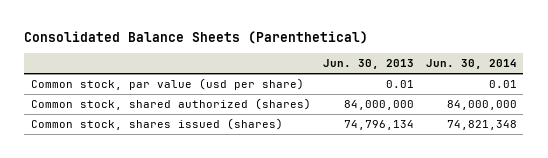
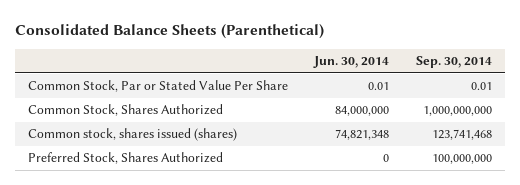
[322,59,414,70] Jun. 30, 2013 -> none
none -> [415,56,492,69] Sep. 30, 2014
[30,78,304,91] Common stock, par value (usd per share) -> [27,80,288,93] Common Stock, Par or Stated Value Per Share
[30,98,311,111] Common stock, shared authorized (shares) -> [27,104,223,117] Common Stock, Shares Authorized
none -> [27,152,223,165] Preferred Stock, Shares Authorized

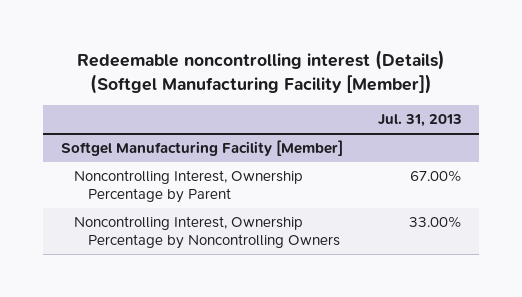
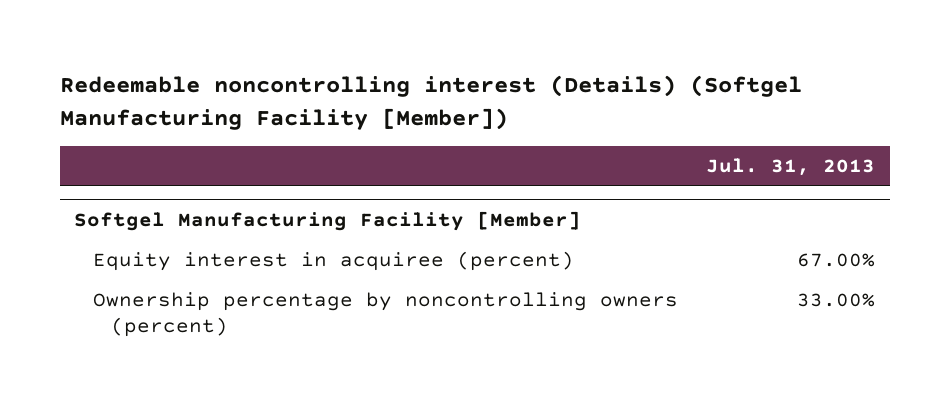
[74,170,304,204] Noncontrolling Interest, Ownership Percentage by Parent -> [92,251,574,272] Equity interest in acquiree (percent)
[74,216,340,250] Noncontrolling Interest, Ownership Percentage by Noncontrolling Owners -> [92,292,678,338] Ownership percentage by noncontrolling owners (percent)

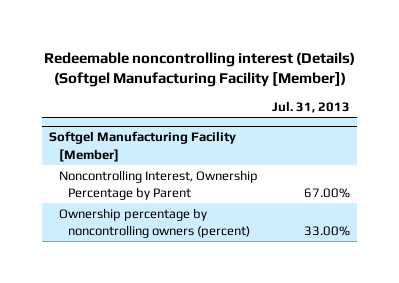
[92,251,574,272] Equity interest in acquiree (percent) -> [58,169,258,200] Noncontrolling Interest, Ownership Percentage by Parent

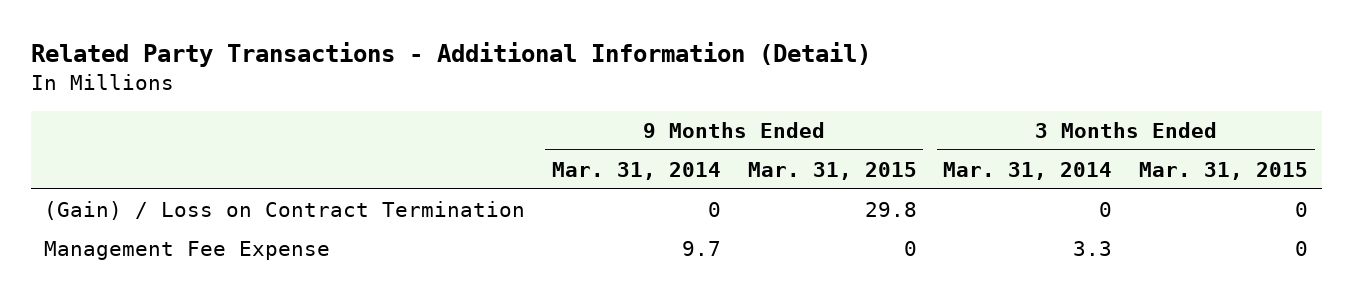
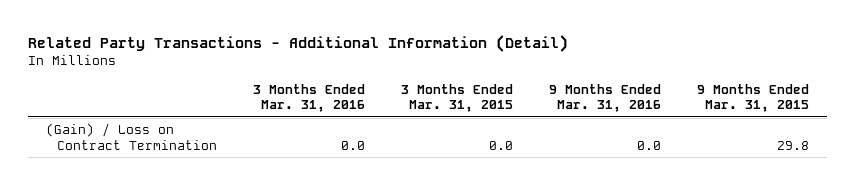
[551,161,721,180] Mar. 31, 2014 -> none
[943,161,1113,180] Mar. 31, 2014 -> none
none -> [252,83,365,113] 3 Months Ended Mar. 31, 2016
none -> [548,83,661,113] 9 Months Ended Mar. 31, 2016
[44,240,331,260] Management Fee Expense -> none
[1295,201,1309,217] 0 -> [488,140,513,150] 0.0

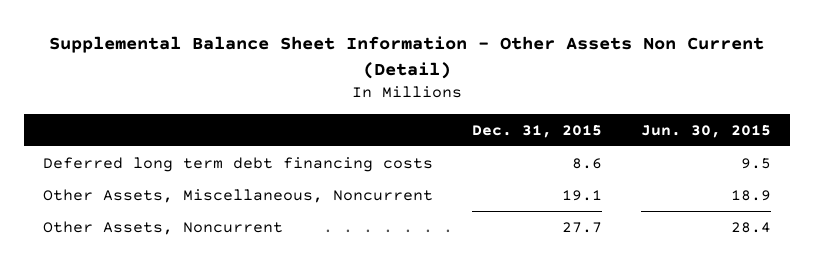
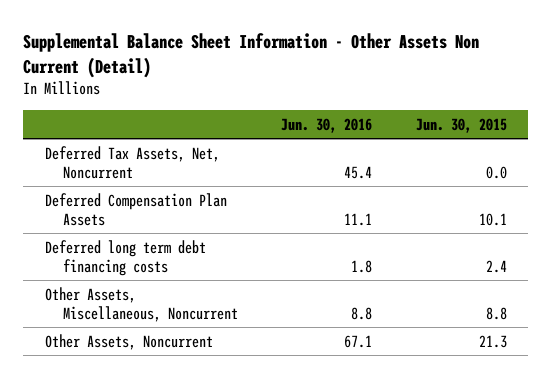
[471,124,602,138] Dec. 31, 2015 -> none
none -> [281,117,373,133] Jun. 30, 2016
none -> [44,145,220,179] Deferred Tax Assets, Net, Noncurrent
none -> [44,192,227,226] Deferred Compensation Plan Assets
[740,157,771,169] 9.5 -> [485,259,507,273] 2.4
[730,189,771,201] 18.9 -> [485,306,507,320] 8.8
[730,221,771,233] 28.4 -> [478,334,507,348] 21.3

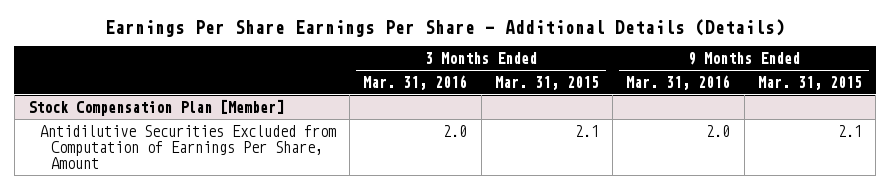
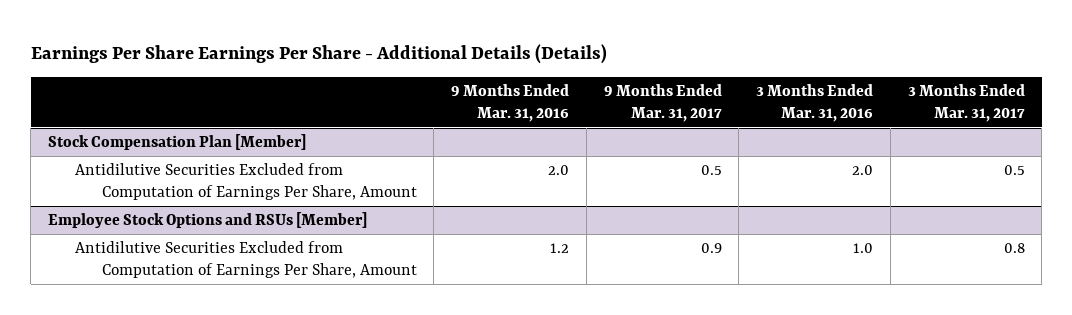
[494,75,599,90] Mar. 31, 2015 -> none
[757,75,862,90] Mar. 31, 2015 -> none
none -> [603,84,722,123] 9 Months Ended Mar. 31, 2017
none -> [907,84,1025,123] 3 Months Ended Mar. 31, 2017
none -> [47,212,367,229] Employee Stock Options and RSUs [Member]
none -> [74,241,417,279] Antidilutive Securities Excluded from Computation of Earnings Per Share, Amount

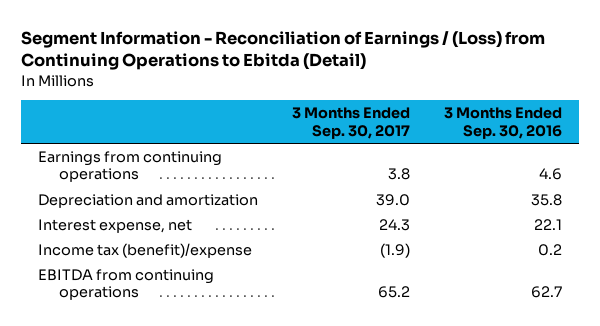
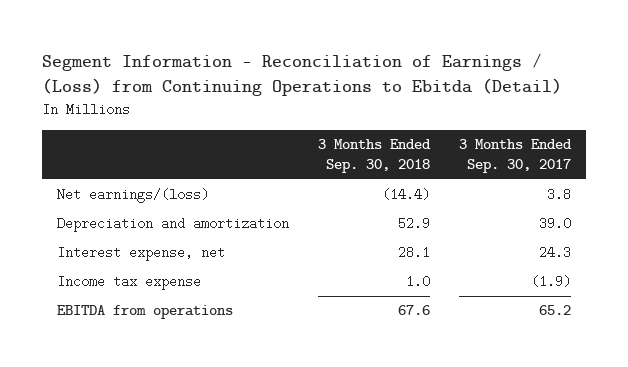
[443,107,562,139] 3 Months Ended Sep. 30, 2016 -> none
none -> [317,139,431,174] 3 Months Ended Sep. 30, 2018
[38,151,223,183] Earnings from continuing operations -> [56,188,209,204] Net earnings/(loss)
[38,243,253,259] Income tax (benefit)/expense -> [56,275,201,291] Income tax expense
[38,269,215,301] EBITDA from continuing operations -> [56,305,233,320] EBITDA from operations

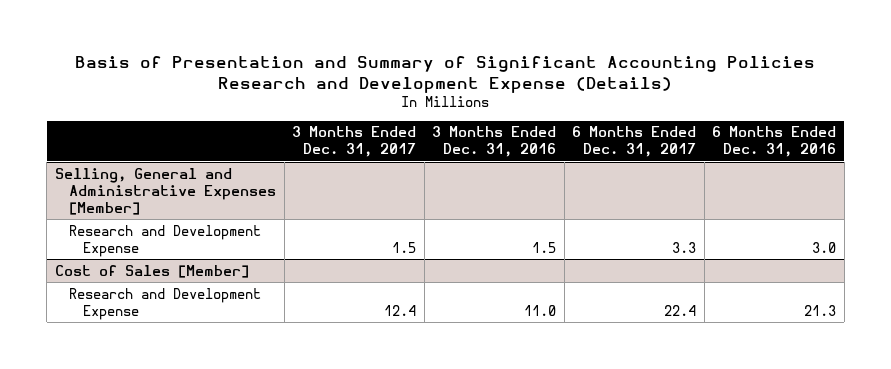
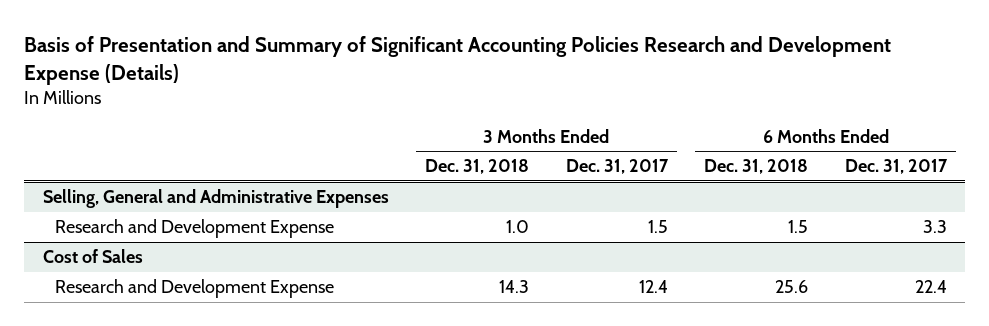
[432,126,557,158] 3 Months Ended Dec. 31, 2016 -> none
[712,126,837,158] 6 Months Ended Dec. 31, 2016 -> none
none -> [425,159,530,175] Dec. 31, 2018
none -> [704,159,809,175] Dec. 31, 2018
[54,167,277,216] Selling, General and Administrative Expenses [Member] -> [42,189,389,209] Selling, General and Administrative Expenses
[54,264,249,278] Cost of Sales [Member] -> [42,249,143,264] Cost of Sales

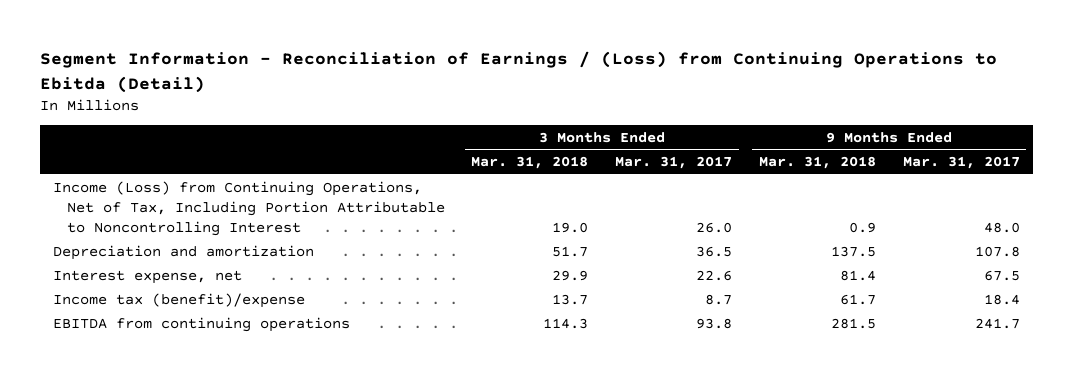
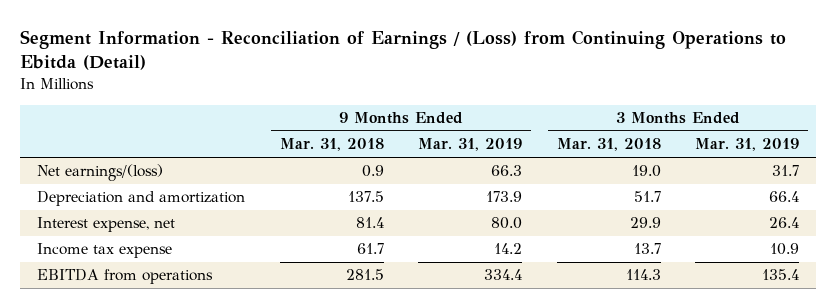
[615,156,733,170] Mar. 31, 2017 -> none
[902,156,1020,170] Mar. 31, 2017 -> none
none -> [418,138,523,152] Mar. 31, 2019
none -> [695,138,800,152] Mar. 31, 2019
[53,180,445,236] Income (Loss) from Continuing Operations, Net of Tax, Including Portion Attributable to Noncontrolling Interest -> [37,164,164,182] Net earnings/(loss)
[53,292,306,308] Income tax (benefit)/expense -> [37,243,173,259] Income tax expense
[53,316,351,332] EBITDA from continuing operations -> [37,269,214,285] EBITDA from operations

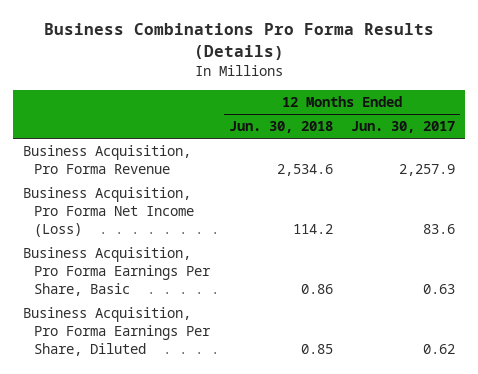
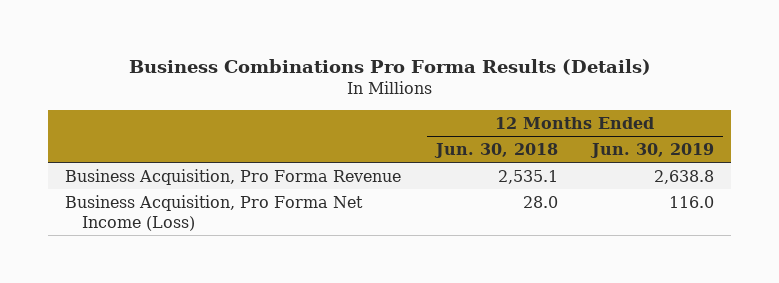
[351,121,456,134] Jun. 30, 2017 -> none
none -> [590,143,715,159] Jun. 30, 2019
[22,247,211,297] Business Acquisition, Pro Forma Earnings Per Share, Basic -> none
[22,307,211,357] Business Acquisition, Pro Forma Earnings Per Share, Diluted -> none
[276,164,333,177] 2,534.6 -> [497,169,558,184] 2,535.1
[292,224,333,235] 114.2 -> [522,195,558,208] 28.0

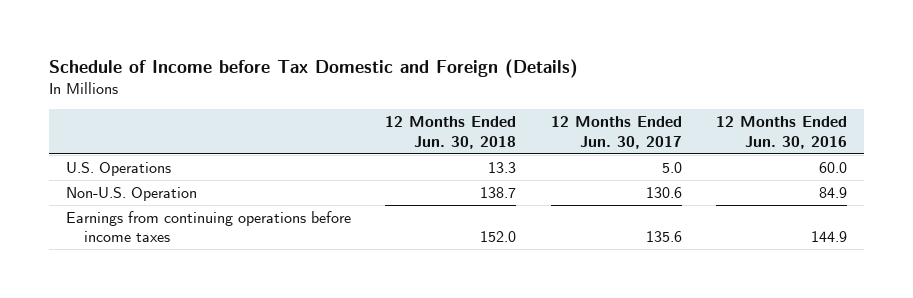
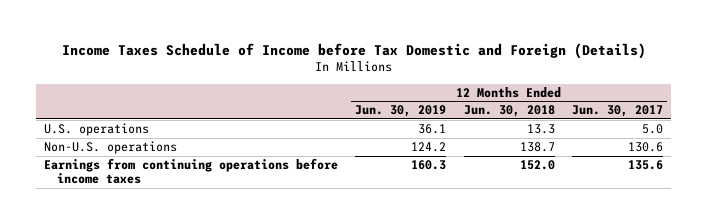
[48,58,578,78] Schedule of Income before Tax Domestic and Foreign (Details) -> [61,42,646,59] Income Taxes Schedule of Income before Tax Domestic and Foreign (Details)
[716,116,848,149] 12 Months Ended Jun. 30, 2016 -> none
none -> [355,105,447,118] Jun. 30, 2019
[65,161,171,176] U.S. Operations -> [44,123,150,137] U.S. operations
[65,186,197,201] Non-U.S. Operation -> [44,141,178,155] Non-U.S. operations

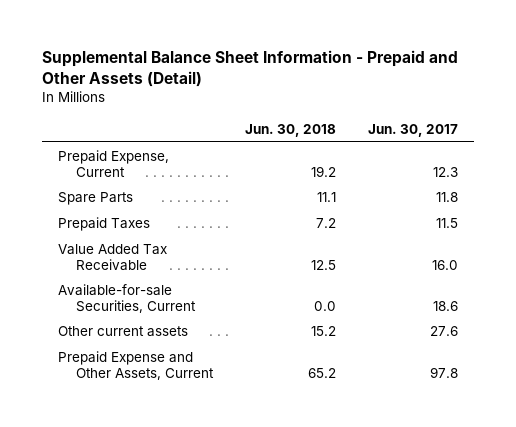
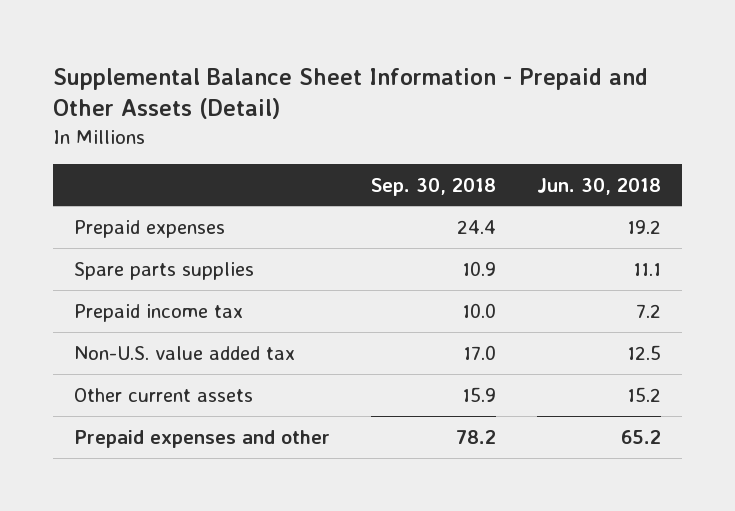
[367,123,458,137] Jun. 30, 2017 -> none
none -> [370,177,496,196] Sep. 30, 2018
[57,283,196,313] Available-for-sale Securities, Current -> none
[57,149,169,177] Prepaid Expense, Current -> [73,219,225,238] Prepaid expenses
[57,191,133,205] Spare Parts -> [73,261,254,280] Spare parts supplies
[57,216,150,231] Prepaid Taxes -> [73,303,243,322] Prepaid income tax
[57,243,167,271] Value Added Tax Receivable -> [73,345,295,360] Non-U.S. value added tax
[57,350,214,380] Prepaid Expense and Other Assets, Current -> [73,429,330,448] Prepaid expenses and other

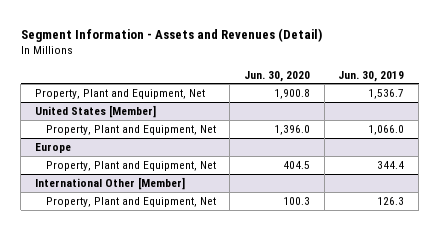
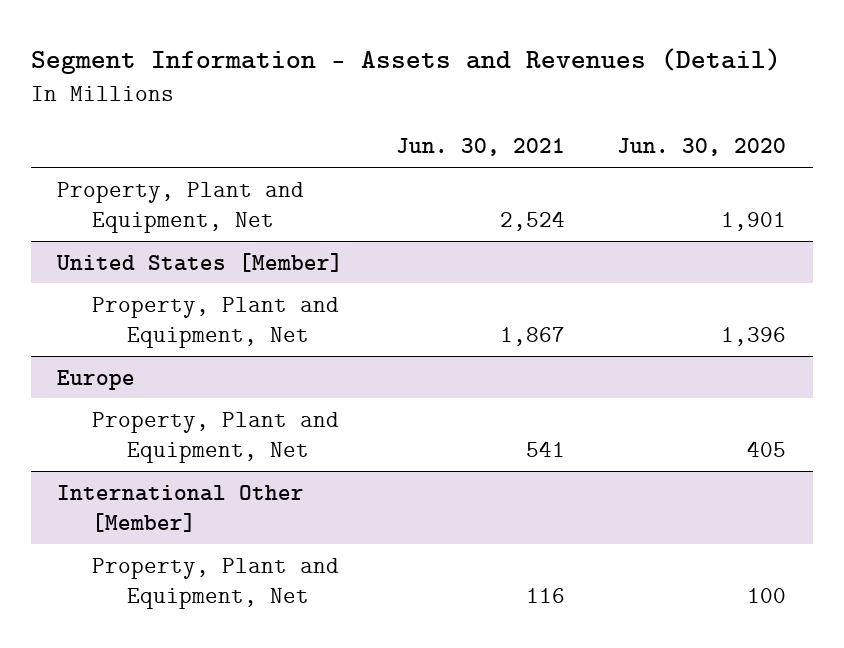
[338,70,405,82] Jun. 30, 2019 -> none
none -> [395,138,565,157] Jun. 30, 2021
[273,88,310,99] 1,900.8 -> [721,211,787,231] 1,901
[273,124,310,135] 1,396.0 -> [721,326,787,346] 1,396
[282,160,310,169] 404.5 -> [747,440,787,457] 405
[282,196,310,205] 100.3 -> [747,587,787,603] 100

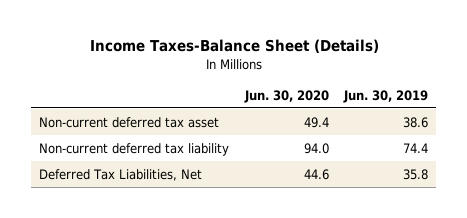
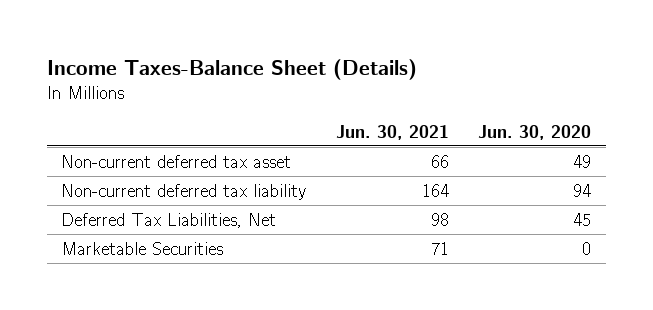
[343,89,429,103] Jun. 30, 2019 -> none
none -> [335,124,449,140] Jun. 30, 2021
[303,116,329,128] 49.4 -> [573,154,592,168] 49
[303,142,329,154] 94.0 -> [573,183,592,197] 94
[303,168,329,180] 44.6 -> [573,212,592,226] 45
none -> [61,241,224,255] Marketable Securities

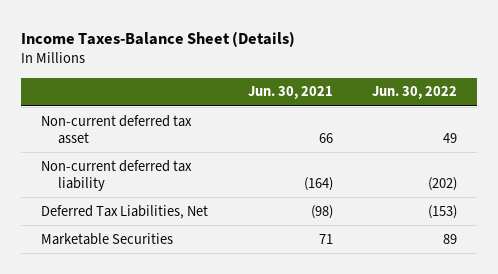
[478,124,592,140] Jun. 30, 2020 -> none
none -> [372,86,458,100] Jun. 30, 2022
[421,183,449,197] 164 -> [303,177,333,192] (164)
[430,212,449,226] 98 -> [310,204,333,219] (98)

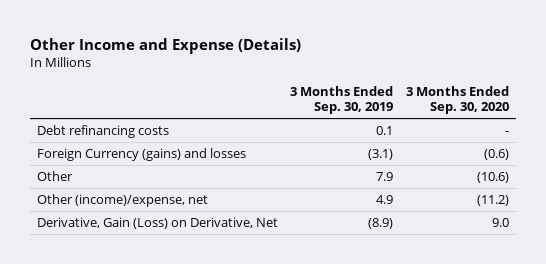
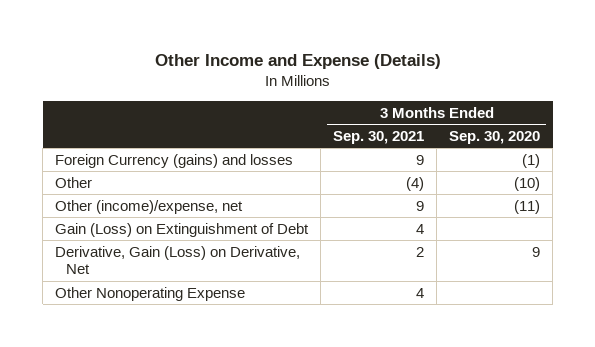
[290,86,394,115] 3 Months Ended Sep. 30, 2019 -> none
none -> [333,130,425,144] Sep. 30, 2021
[36,124,169,138] Debt refinancing costs -> none
[484,148,510,160] (0.6) -> [522,153,541,168] (1)
[477,171,510,183] (10.6) -> [514,176,541,191] (10)
[477,194,510,206] (11.2) -> [514,199,541,214] (11)
none -> [55,222,310,237] Gain (Loss) on Extinguishment of Debt
[492,217,510,227] 9.0 -> [532,246,541,257] 9
none -> [55,286,246,301] Other Nonoperating Expense

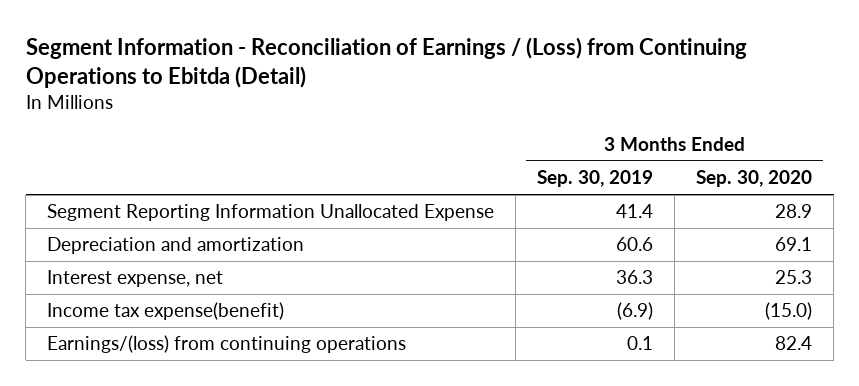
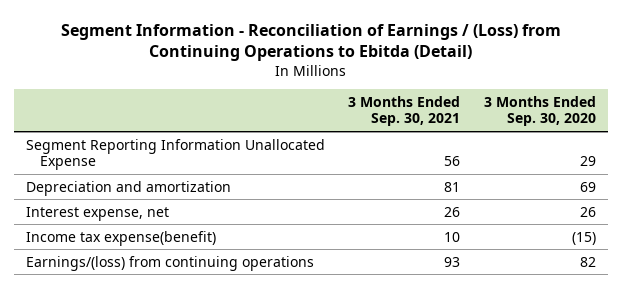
[537,170,654,188] Sep. 30, 2019 -> none
none -> [348,95,461,127] 3 Months Ended Sep. 30, 2021
[775,204,813,219] 28.9 -> [579,155,596,166] 29
[775,237,813,252] 69.1 -> [579,181,596,192] 69
[775,270,813,285] 25.3 -> [579,206,596,217] 26
[765,302,813,321] (15.0) -> [571,231,596,245] (15)
[775,336,813,351] 82.4 -> [579,256,596,267] 82

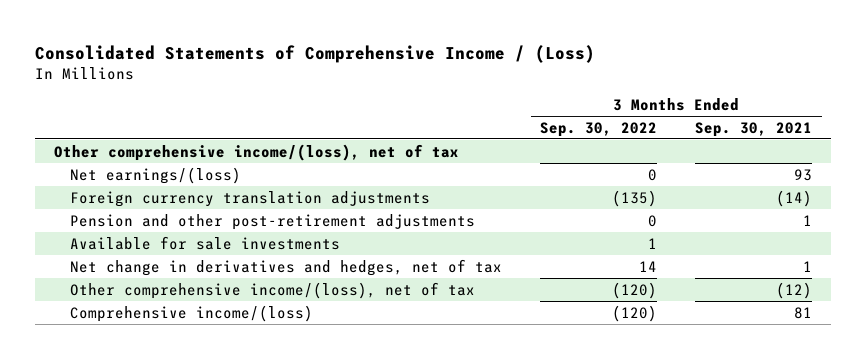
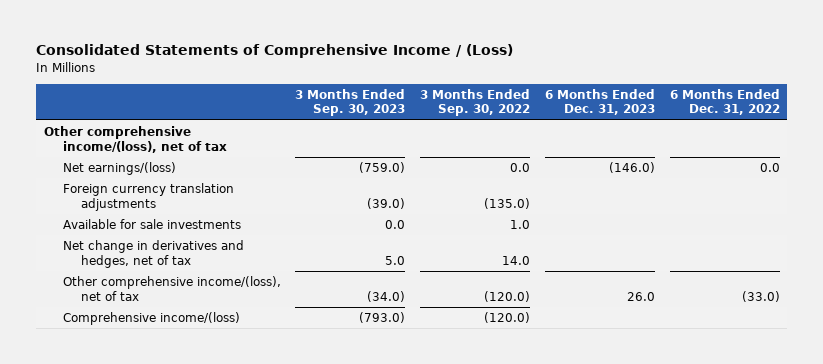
[695,121,813,137] Sep. 30, 2021 -> none
none -> [295,88,406,117] 3 Months Ended Sep. 30, 2023
none -> [544,88,655,116] 6 Months Ended Dec. 31, 2023
none -> [669,88,780,116] 6 Months Ended Dec. 31, 2022
[70,213,476,230] Pension and other post-retirement adjustments -> none
[648,168,658,181] 0 -> [510,163,531,173] 0.0
[612,189,658,207] (135) -> [484,197,531,209] (135.0)
[648,237,658,249] 1 -> [510,220,531,230] 1.0
[639,260,658,272] 14 -> [502,255,531,265] 14.0
[612,281,658,299] (120) -> [484,290,531,302] (120.0)
[612,304,658,322] (120) -> [484,312,531,324] (120.0)

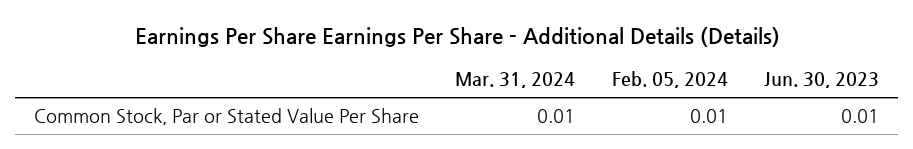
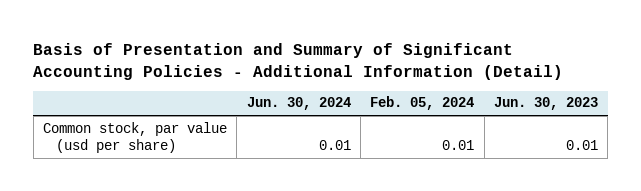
[134,27,780,48] Earnings Per Share Earnings Per Share - Additional Details (Details) -> [33,42,564,80] Basis of Presentation and Summary of Significant Accounting Policies - Additional Information (Detail)
[455,72,576,89] Mar. 31, 2024 -> none
none -> [246,97,351,111] Jun. 30, 2024
[33,108,419,126] Common Stock, Par or Stated Value Per Share -> [43,121,228,154] Common stock, par value (usd per share)

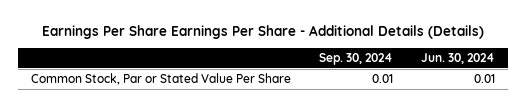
[33,42,564,80] Basis of Presentation and Summary of Significant Accounting Policies - Additional Information (Detail) -> [41,24,484,39] Earnings Per Share Earnings Per Share - Additional Details (Details)
[370,96,475,111] Feb. 05, 2024 -> none
[494,97,599,111] Jun. 30, 2023 -> none
none -> [318,53,393,66] Sep. 30, 2024
[43,121,228,154] Common stock, par value (usd per share) -> [31,73,292,86] Common Stock, Par or Stated Value Per Share

